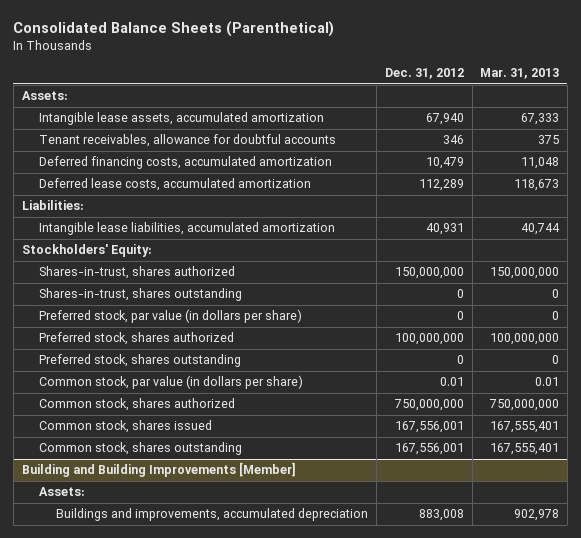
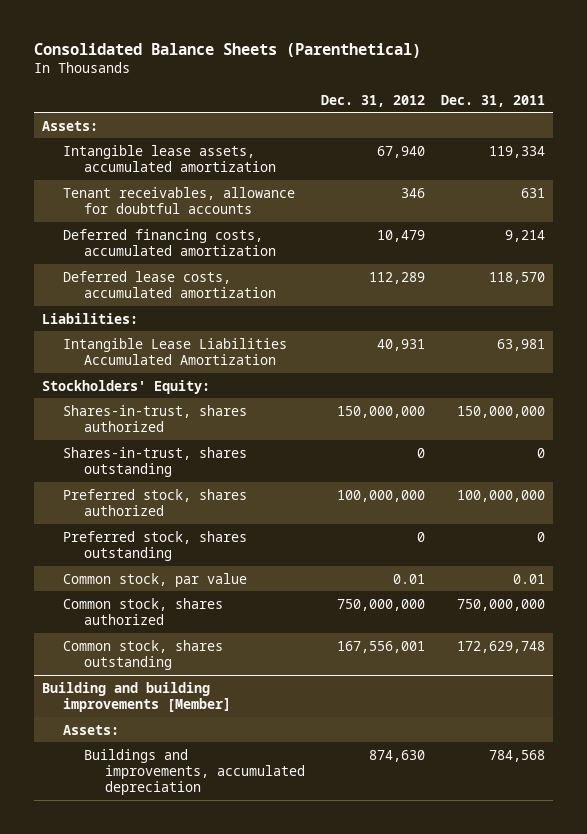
[480,68,560,80] Mar. 31, 2013 -> none
none -> [440,94,545,107] Dec. 31, 2011
[39,222,336,236] Intangible lease liabilities, accumulated amortization -> [62,337,287,365] Intangible Lease Liabilities Accumulated Amortization
[39,309,303,324] Preferred stock, par value (in dollars per share) -> none
[39,375,304,390] Common stock, par value (in dollars per share) -> [62,572,247,587] Common stock, par value
[39,420,213,434] Common stock, shares issued -> none
[21,462,296,478] Building and Building Improvements [Member] -> [42,681,231,712] Building and building improvements [Member]
[418,509,464,522] 883,008 -> [368,749,425,762] 874,630

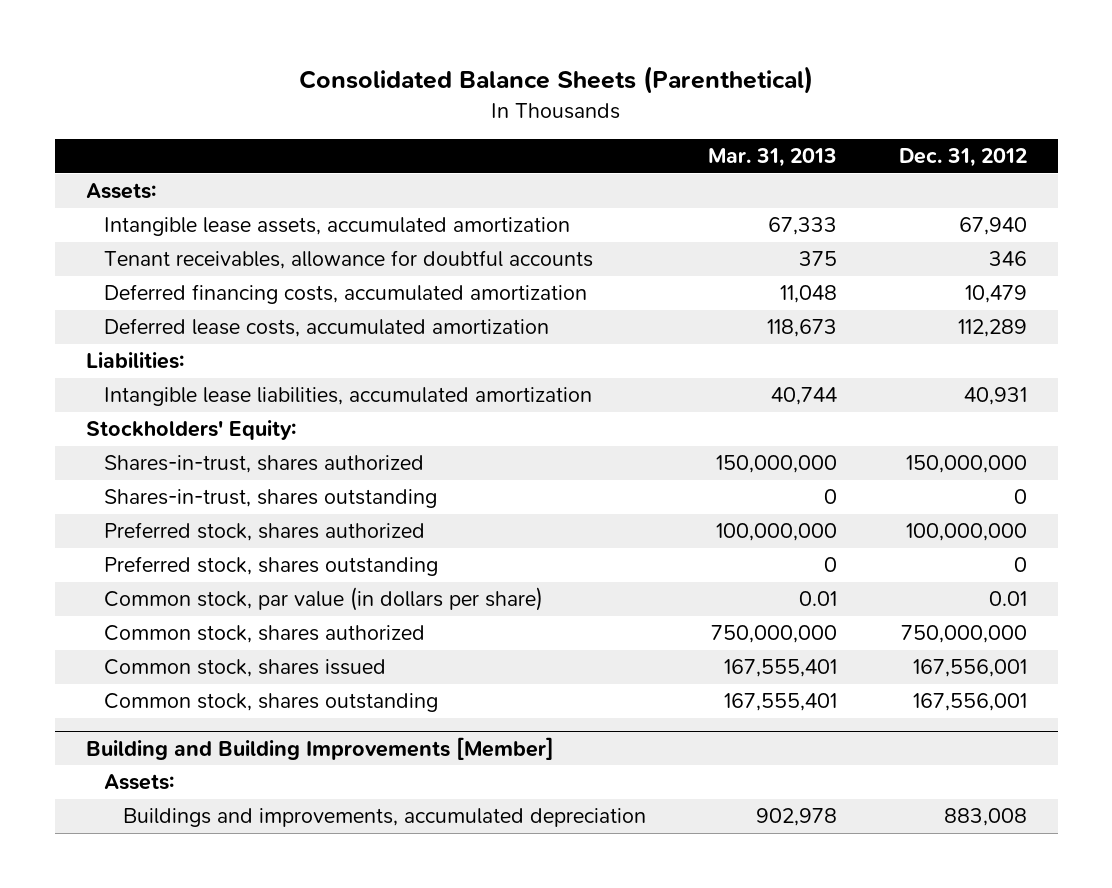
[440,94,545,107] Dec. 31, 2011 -> none
none -> [708,148,838,168] Mar. 31, 2013
[62,337,287,365] Intangible Lease Liabilities Accumulated Amortization -> [104,387,593,407] Intangible lease liabilities, accumulated amortization
[62,572,247,587] Common stock, par value -> [104,587,544,612] Common stock, par value (in dollars per share)
none -> [104,659,387,678] Common stock, shares issued
[42,681,231,712] Building and building improvements [Member] -> [85,737,554,761] Building and Building Improvements [Member]
[368,749,425,762] 874,630 -> [943,808,1027,827] 883,008

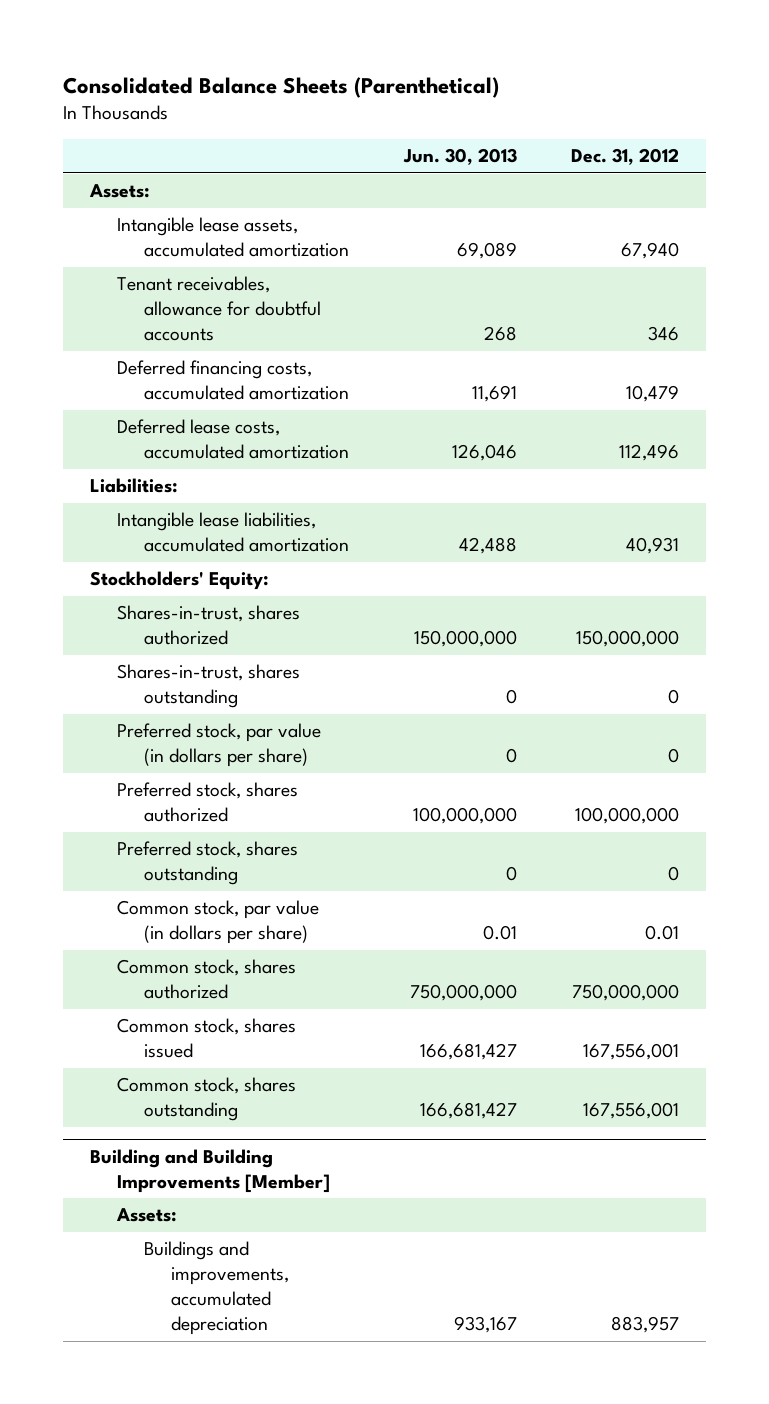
[708,148,838,168] Mar. 31, 2013 -> none
none -> [402,148,517,166] Jun. 30, 2013
[957,319,1027,338] 112,289 -> [619,444,680,462] 112,496
none -> [117,723,322,768] Preferred stock, par value (in dollars per share)
[943,808,1027,827] 883,008 -> [611,1316,680,1334] 883,957

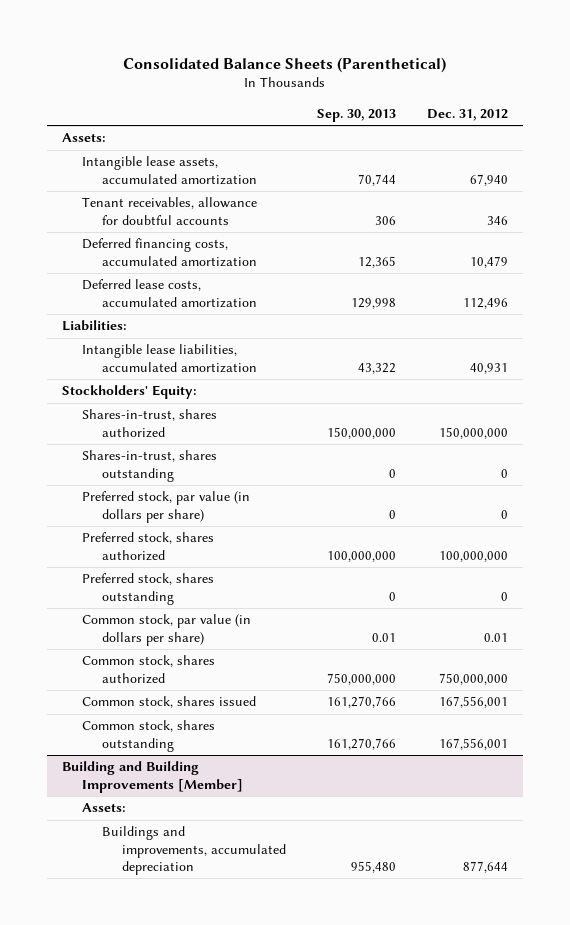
[402,148,517,166] Jun. 30, 2013 -> none
none -> [316,108,396,122] Sep. 30, 2013
[611,1316,680,1334] 883,957 -> [462,861,508,874] 877,644

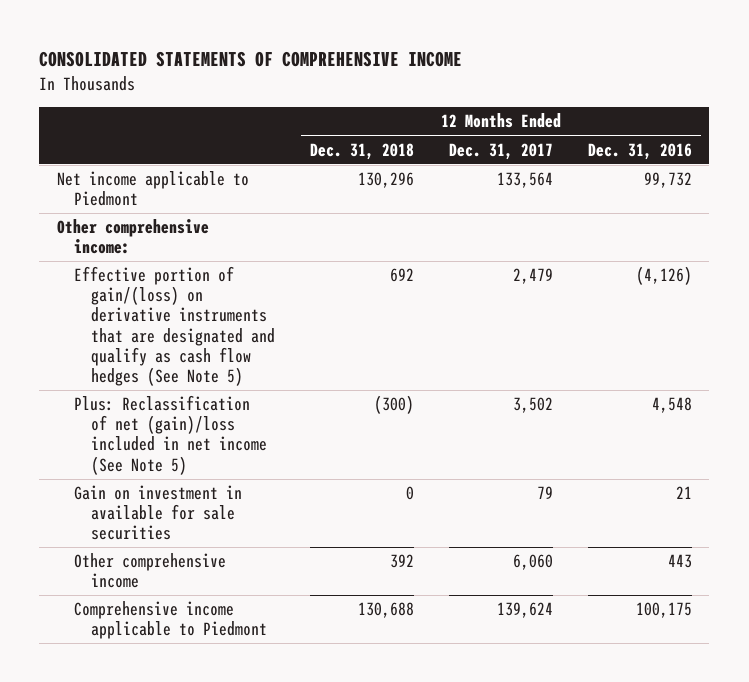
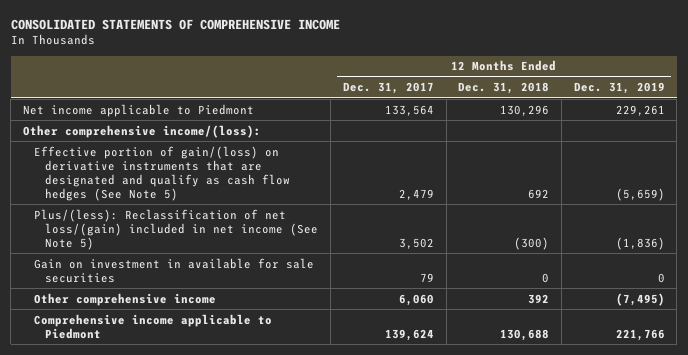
[587,142,692,160] Dec. 31, 2016 -> none
none -> [573,82,665,95] Dec. 31, 2019
[56,219,209,255] Other comprehensive income: -> [22,124,261,138] Other comprehensive income/(loss):
[73,395,267,475] Plus: Reclassification of net (gain)/loss included in net income (See Note 5) -> [34,208,319,250] Plus/(less): Reclassification of net loss/(gain) included in net income (See Note 5)

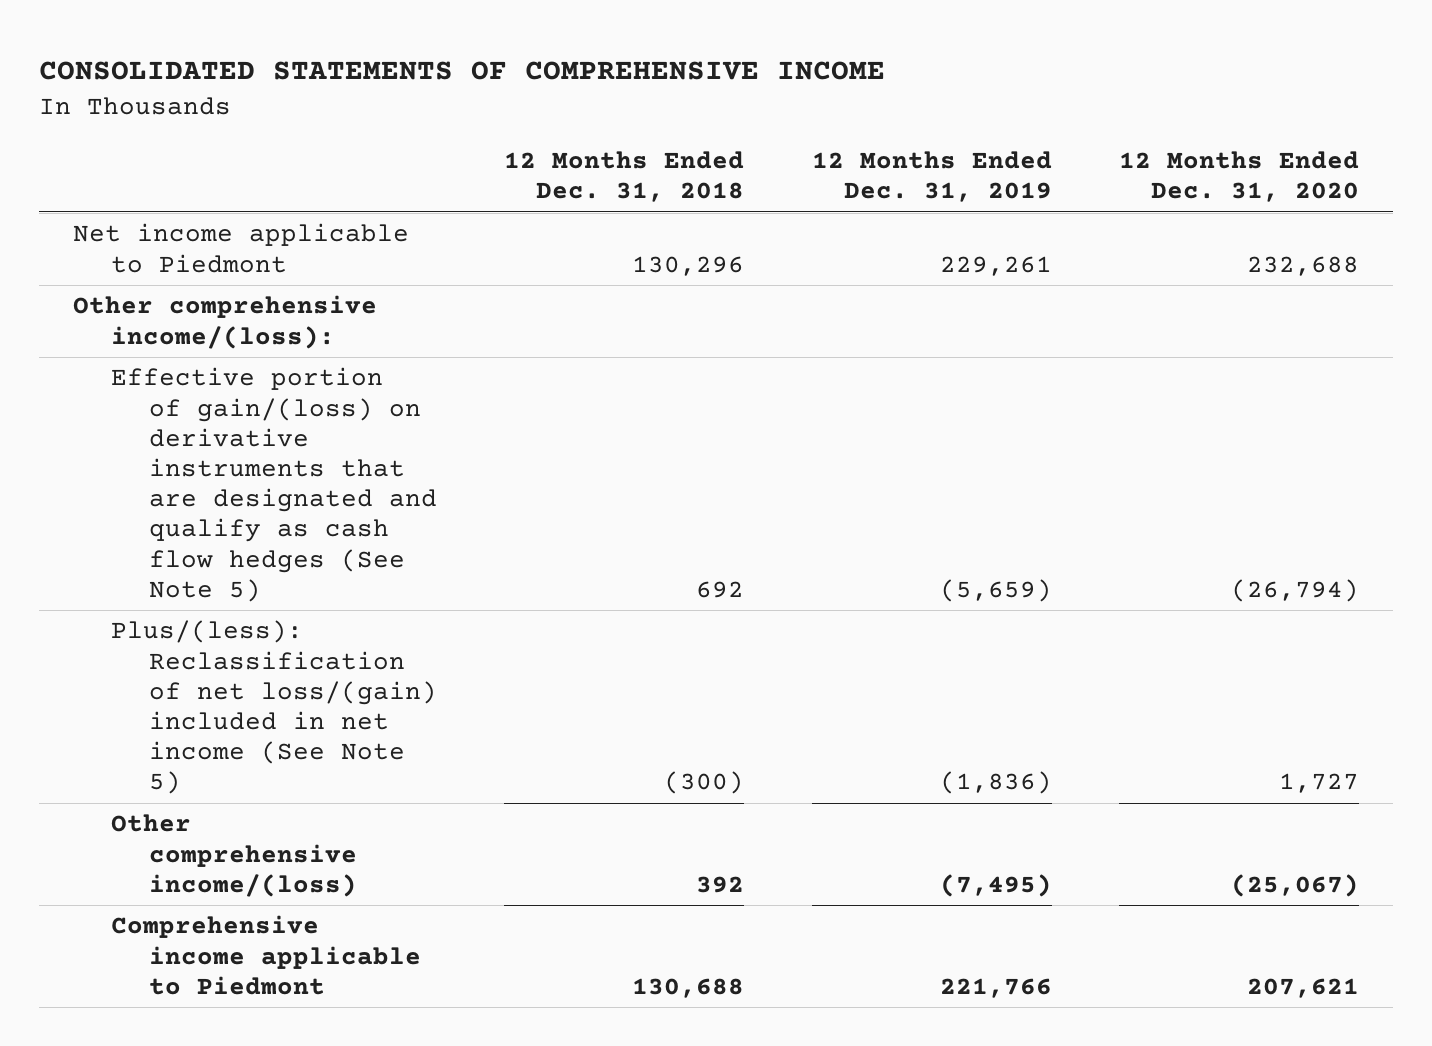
[342,82,434,95] Dec. 31, 2017 -> none
none -> [1119,151,1360,203] 12 Months Ended Dec. 31, 2020
[34,257,315,283] Gain on investment in available for sale securities -> none
[34,292,217,306] Other comprehensive income -> [110,814,358,897] Other comprehensive income/(loss)

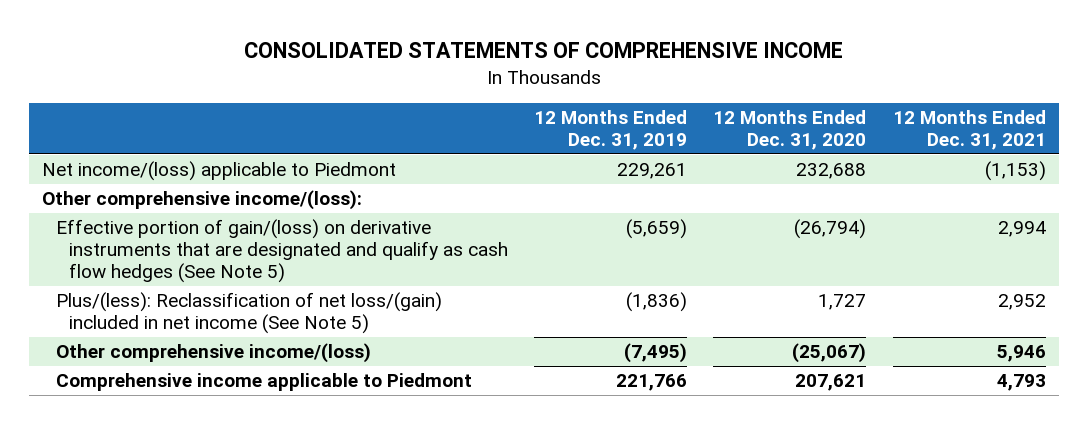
[504,151,745,203] 12 Months Ended Dec. 31, 2018 -> none
none -> [892,109,1046,150] 12 Months Ended Dec. 31, 2021
[72,223,409,273] Net income applicable to Piedmont -> [42,160,397,181] Net income/(loss) applicable to Piedmont

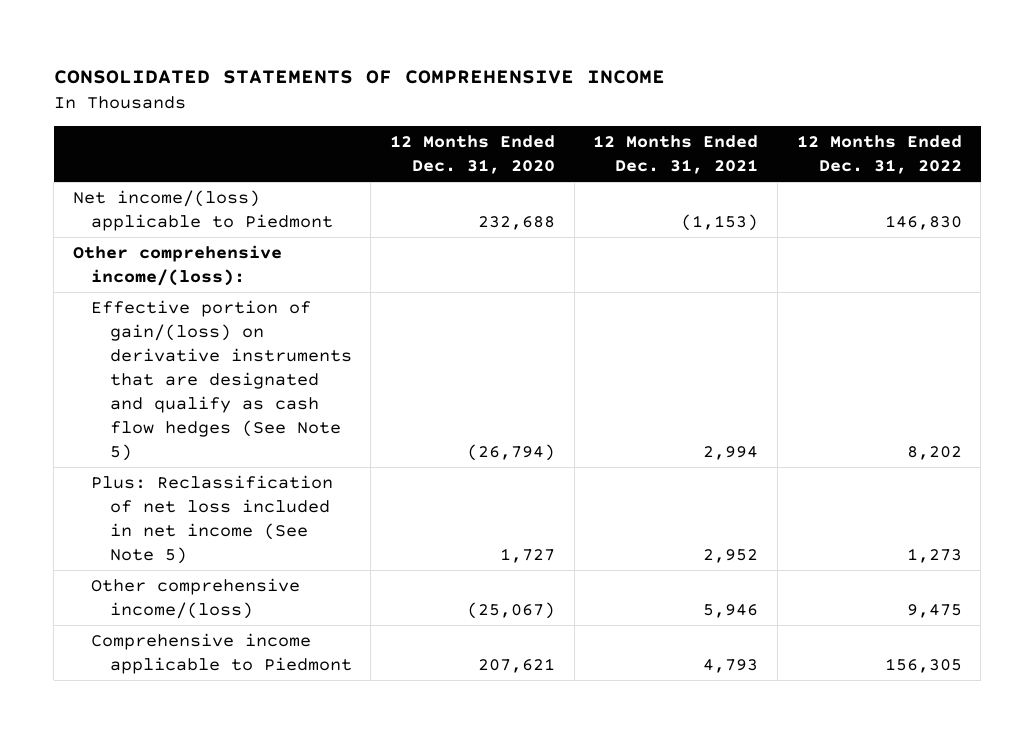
[534,109,688,150] 12 Months Ended Dec. 31, 2019 -> none
none -> [796,135,962,175] 12 Months Ended Dec. 31, 2022
[55,291,442,335] Plus/(less): Reclassification of net loss/(gain) included in net income (See Note 5) -> [91,475,334,564] Plus: Reclassification of net loss included in net income (See Note 5)

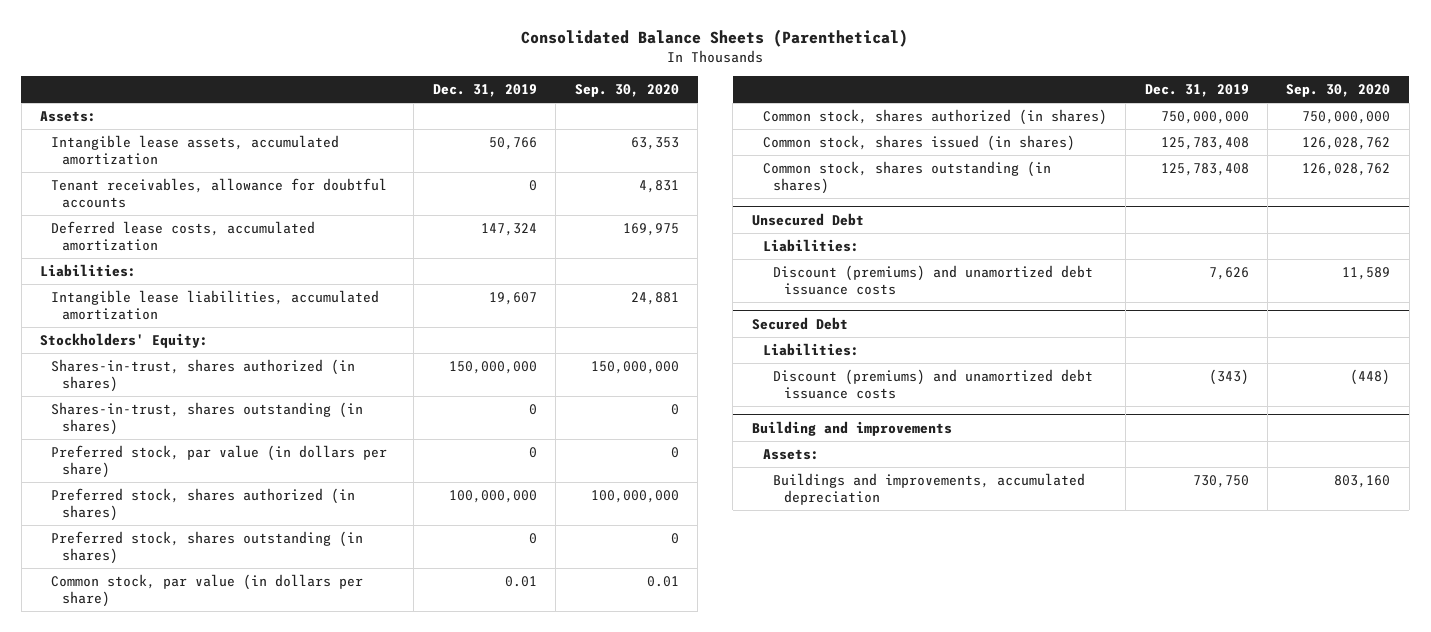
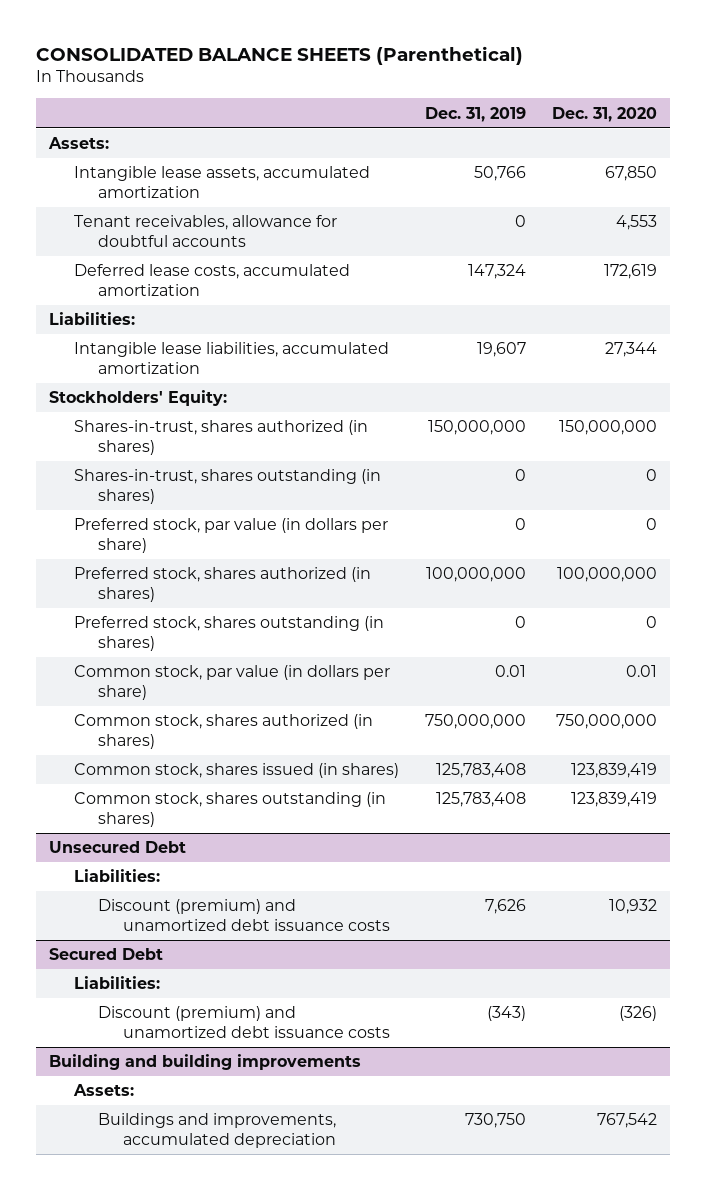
[521,28,909,47] Consolidated Balance Sheets (Parenthetical) -> [35,45,523,65] CONSOLIDATED BALANCE SHEETS (Parenthetical)
[574,83,679,97] Sep. 30, 2020 -> none
none -> [551,106,657,122] Dec. 31, 2020
[773,265,1094,296] Discount (premiums) and unamortized debt issuance costs -> [98,899,390,931] Discount (premium) and unamortized debt issuance costs
[773,369,1094,400] Discount (premiums) and unamortized debt issuance costs -> [98,1006,390,1038] Discount (premium) and unamortized debt issuance costs
[751,420,952,436] Building and improvements -> [48,1054,361,1071] Building and building improvements

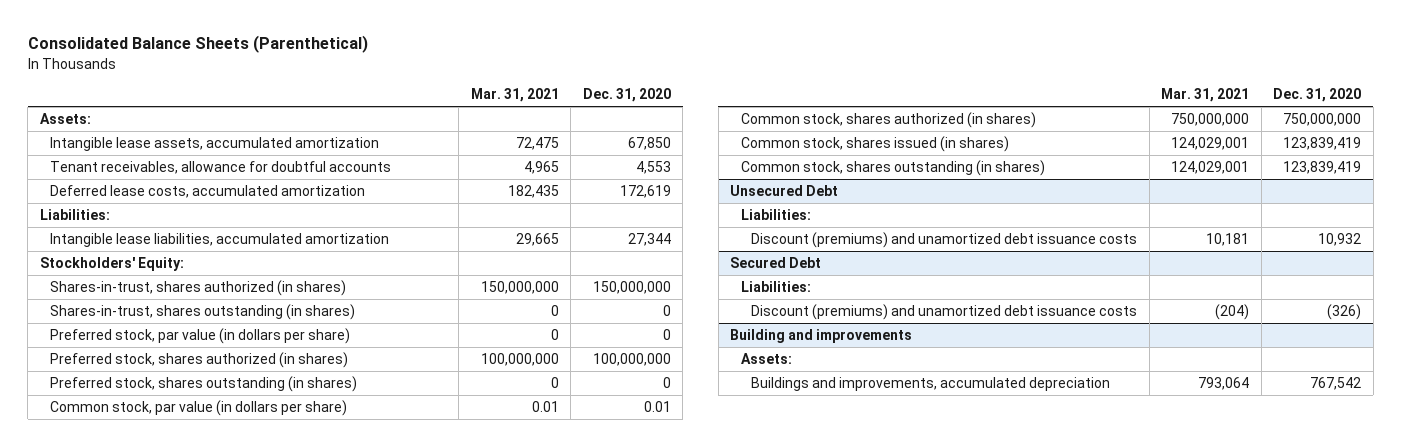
[35,45,523,65] CONSOLIDATED BALANCE SHEETS (Parenthetical) -> [27,35,368,54] Consolidated Balance Sheets (Parenthetical)
[424,106,526,122] Dec. 31, 2019 -> none
none -> [470,88,559,103] Mar. 31, 2021
[98,899,390,931] Discount (premium) and unamortized debt issuance costs -> [751,231,1138,248] Discount (premiums) and unamortized debt issuance costs
[98,1006,390,1038] Discount (premium) and unamortized debt issuance costs -> [751,303,1138,320] Discount (premiums) and unamortized debt issuance costs
[48,1054,361,1071] Building and building improvements -> [730,328,913,343] Building and improvements

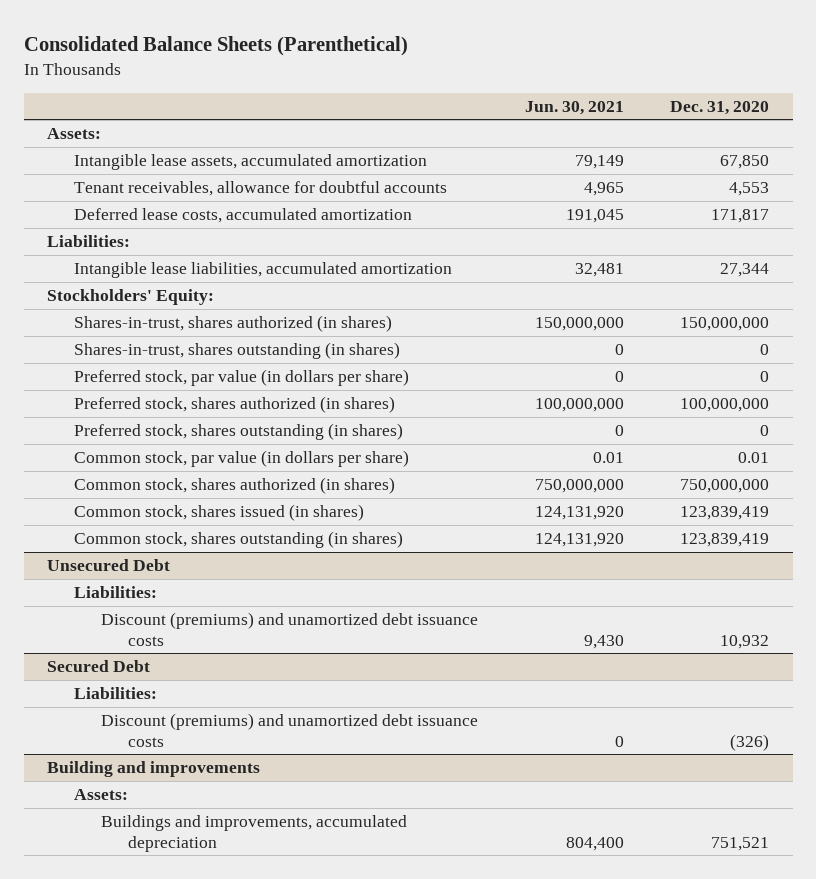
[470,88,559,103] Mar. 31, 2021 -> none
none -> [524,100,624,115] Jun. 30, 2021
[619,184,671,198] 172,619 -> [711,209,770,224] 171,817
[1310,376,1362,390] 767,542 -> [711,836,770,851] 751,521

